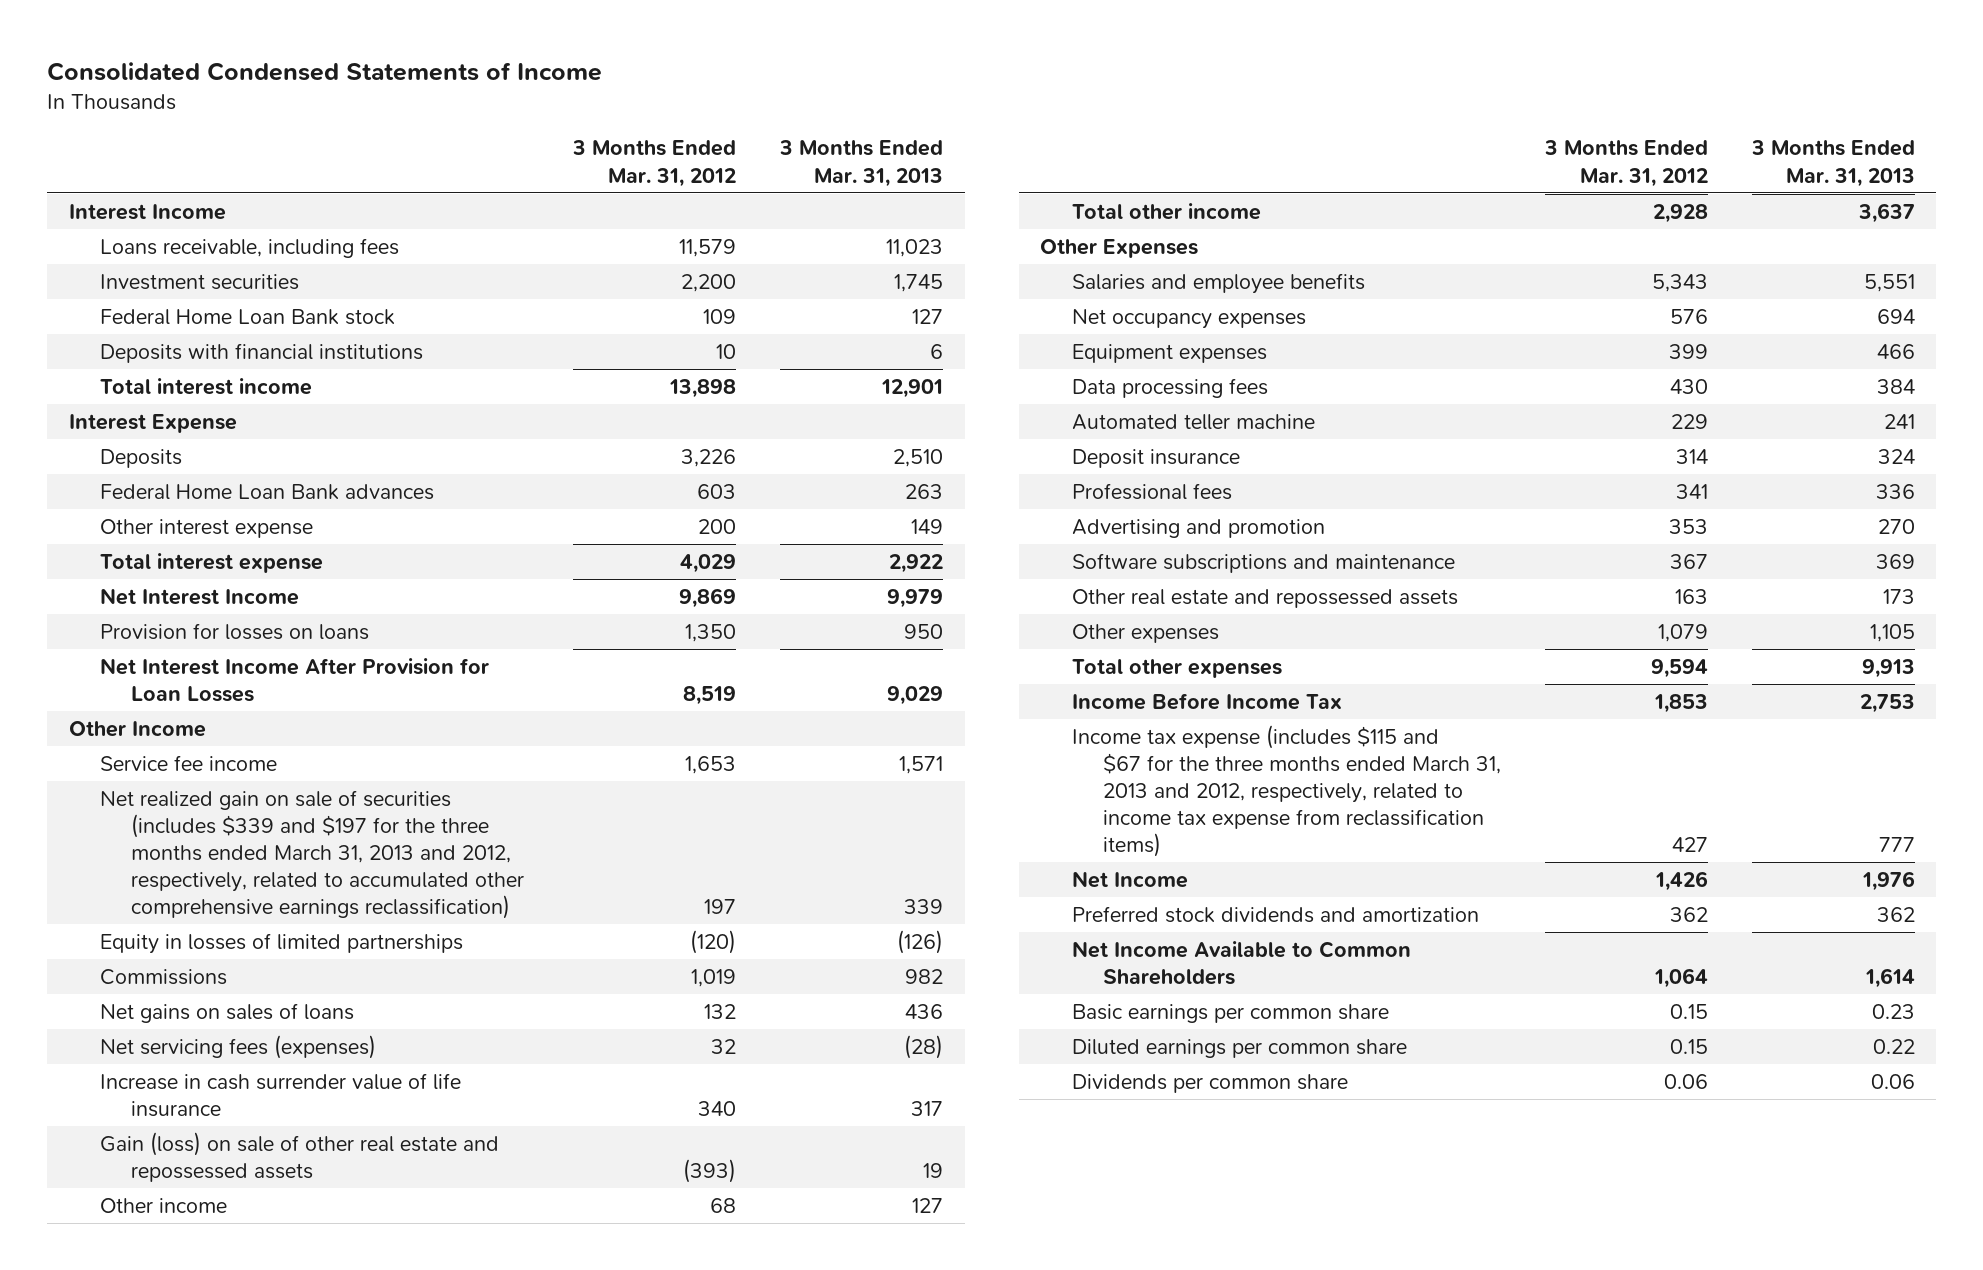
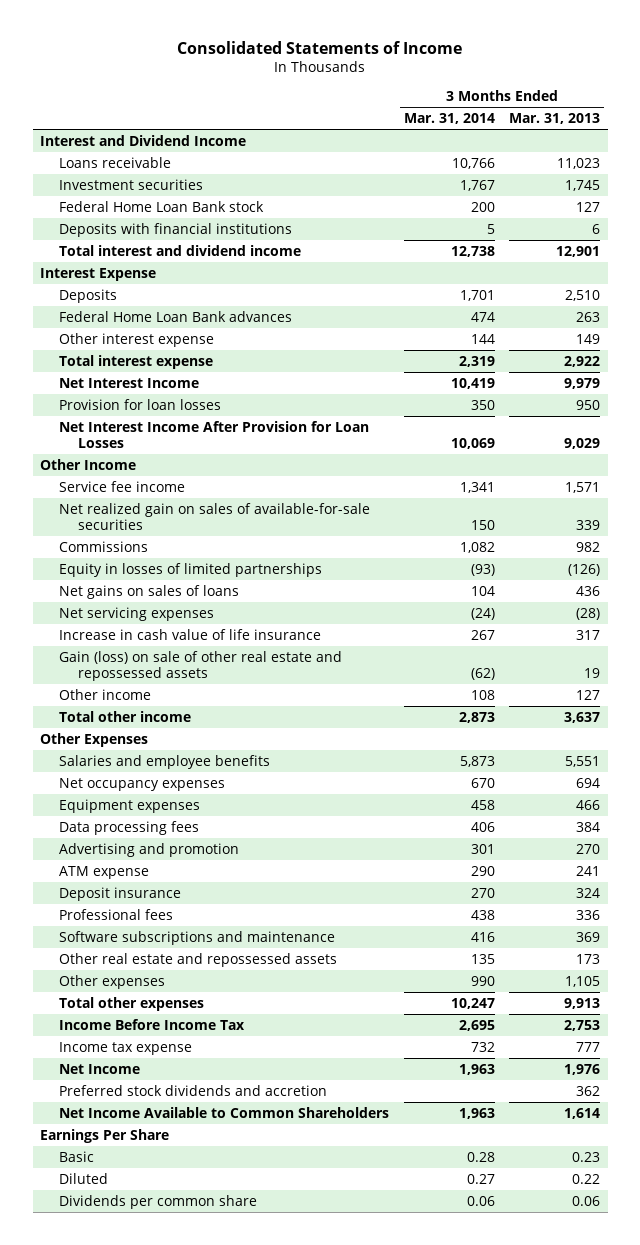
[46,62,602,82] Consolidated Condensed Statements of Income -> [177,40,463,54] Consolidated Statements of Income
[571,140,736,187] 3 Months Ended Mar. 31, 2012 -> none
none -> [403,113,495,125] Mar. 31, 2014
[68,203,226,220] Interest Income -> [39,134,246,146] Interest and Dividend Income
[99,237,399,258] Loans receivable, including fees -> [59,156,172,168] Loans receivable
[99,377,312,395] Total interest income -> [59,244,302,256] Total interest and dividend income
[99,622,369,640] Provision for losses on loans -> [59,398,222,410] Provision for loan losses
[99,789,524,920] Net realized gain on sale of securities (includes $339 and $197 for the three months ended March 31, 2013 and 2012, respectively, related to accumulated other comprehensive earnings reclassification) -> [59,502,371,530] Net realized gain on sales of available-for-sale securities
[99,932,463,954] Equity in losses of limited partnerships -> [59,562,323,577] Equity in losses of limited partnerships
[99,1034,376,1059] Net servicing fees (expenses) -> [59,606,215,621] Net servicing expenses
[99,1072,461,1117] Increase in cash surrender value of life insurance -> [59,628,322,640] Increase in cash value of life insurance
[1071,518,1325,538] Advertising and promotion -> [59,842,240,857] Advertising and promotion
[1071,413,1315,430] Automated teller machine -> [59,865,150,879] ATM expense
[1071,724,1501,858] Income tax expense (includes $115 and $67 for the three months ended March 31, 2013 and 2012, respectively, related to income tax expense from reclassification items) -> [59,1041,193,1055] Income tax expense
[1071,905,1479,923] Preferred stock dividends and amortization -> [59,1084,328,1096] Preferred stock dividends and accretion
none -> [39,1128,169,1143] Earnings Per Share
[1071,1003,1389,1023] Basic earnings per common share -> [59,1150,95,1162] Basic
[1071,1038,1407,1058] Diluted earnings per common share -> [59,1172,109,1184] Diluted

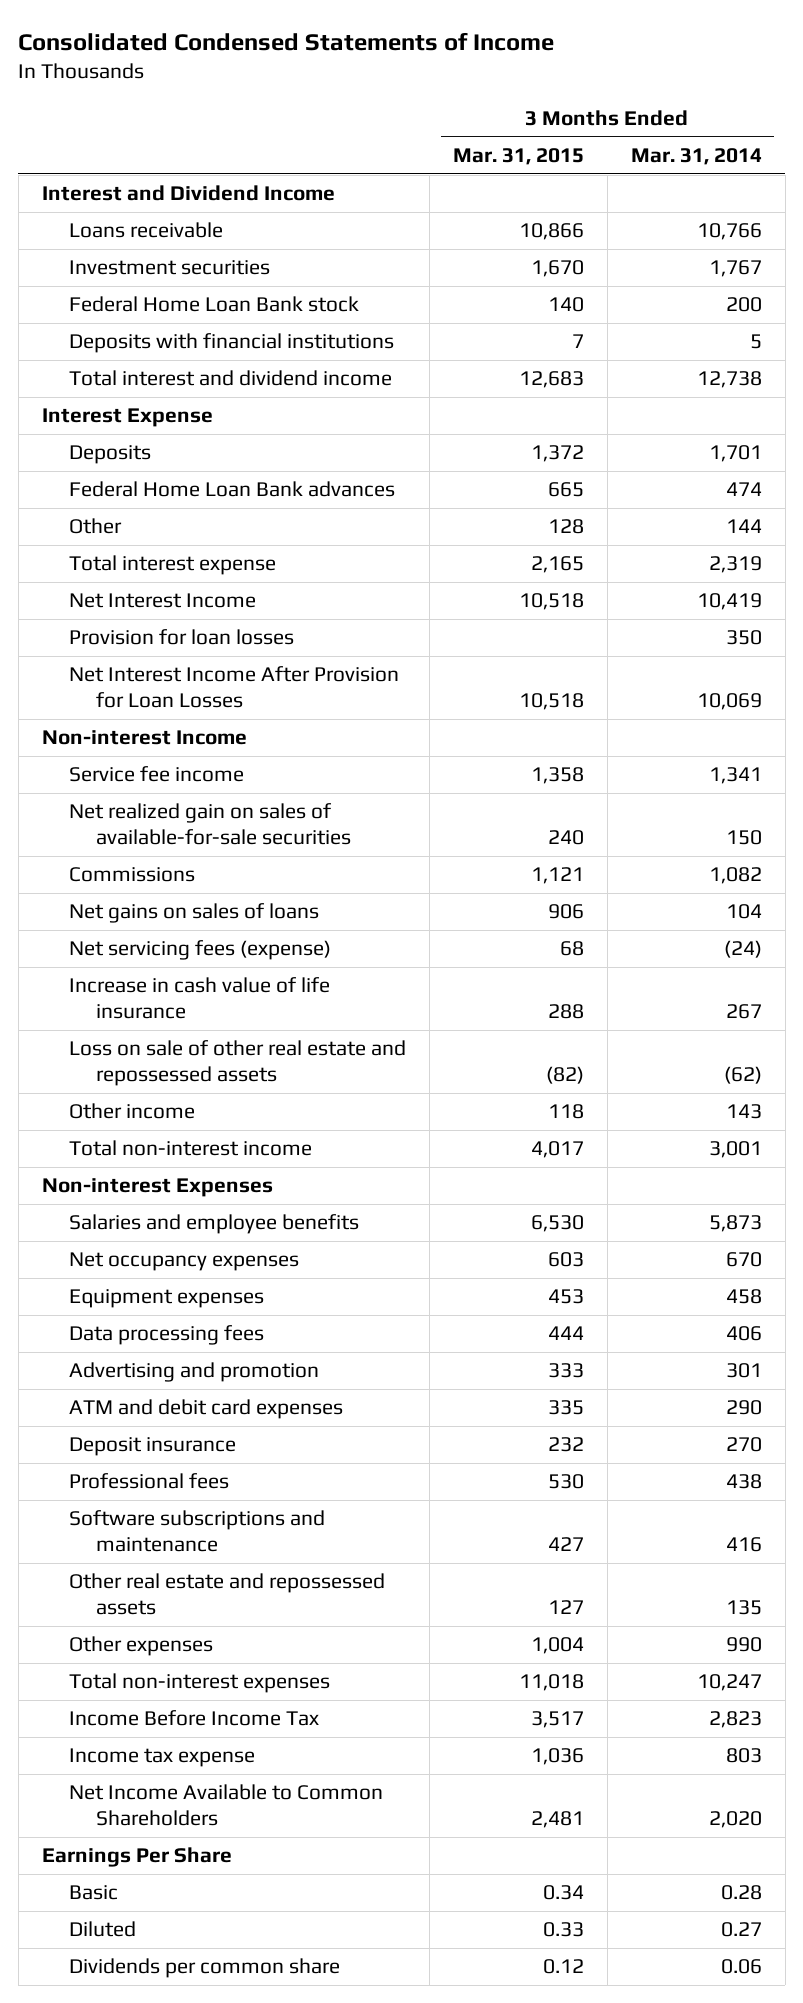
[177,40,463,54] Consolidated Statements of Income -> [18,32,555,52] Consolidated Condensed Statements of Income
[509,113,601,125] Mar. 31, 2013 -> none
none -> [452,147,584,165] Mar. 31, 2015
[59,332,215,347] Other interest expense -> [68,518,122,535] Other
[39,458,136,470] Other Income -> [41,730,247,746] Non-interest Income
[59,562,323,577] Equity in losses of limited partnerships -> none
[59,606,215,621] Net servicing expenses -> [68,940,331,961] Net servicing fees (expense)
[59,650,343,681] Gain (loss) on sale of other real estate and repossessed assets -> [68,1040,406,1086] Loss on sale of other real estate and repossessed assets
[470,689,495,700] 108 -> [725,1104,762,1120] 143
[59,710,192,722] Total other income -> [68,1140,312,1157] Total non-interest income
[458,711,495,723] 2,873 -> [708,1141,762,1159] 3,001
[39,732,148,747] Other Expenses -> [41,1178,273,1198] Non-interest Expenses
[59,865,150,879] ATM expense -> [68,1399,343,1420] ATM and debit card expenses
[59,1063,141,1074] Net Income -> none
[59,1084,328,1096] Preferred stock dividends and accretion -> none
[59,996,205,1011] Total other expenses -> [68,1673,330,1694] Total non-interest expenses
[458,1019,495,1031] 2,695 -> [708,1711,762,1729] 2,823
[470,1041,495,1052] 732 -> [725,1748,762,1764] 803
[458,1107,495,1119] 1,963 -> [708,1810,762,1828] 2,020

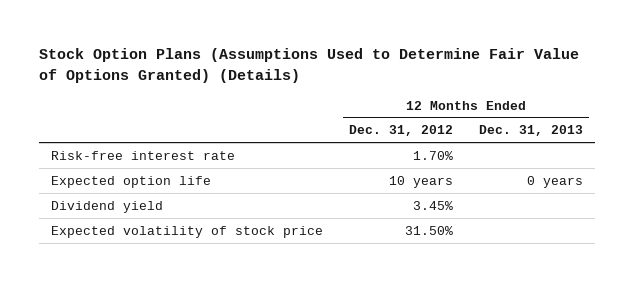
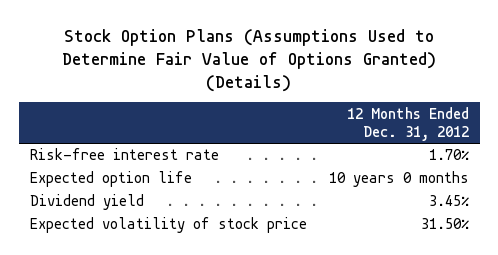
[478,125,583,137] Dec. 31, 2013 -> none
[388,175,453,188] 10 years -> [328,171,469,188] 10 years 0 months

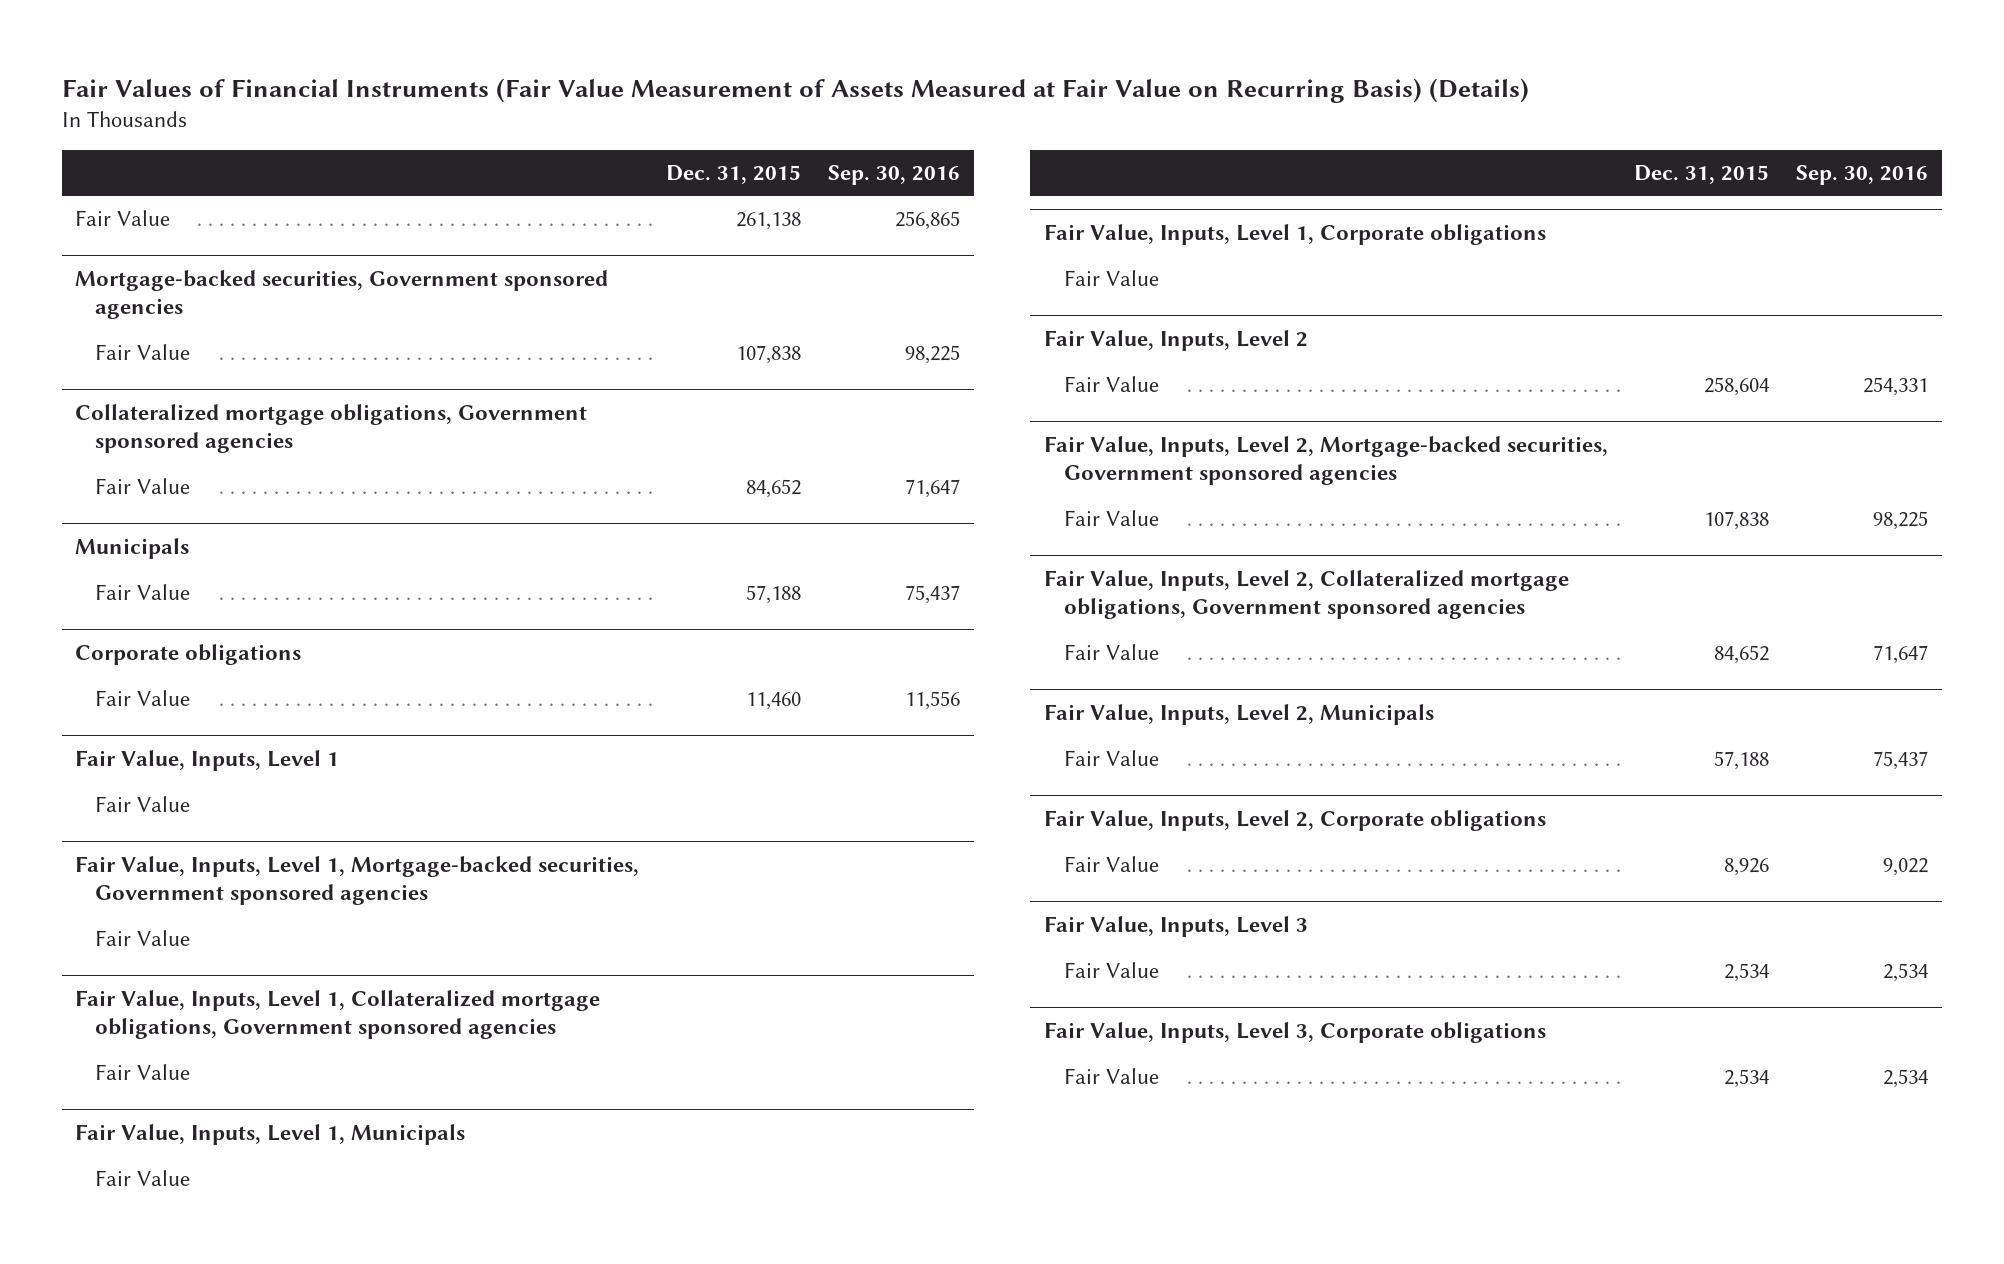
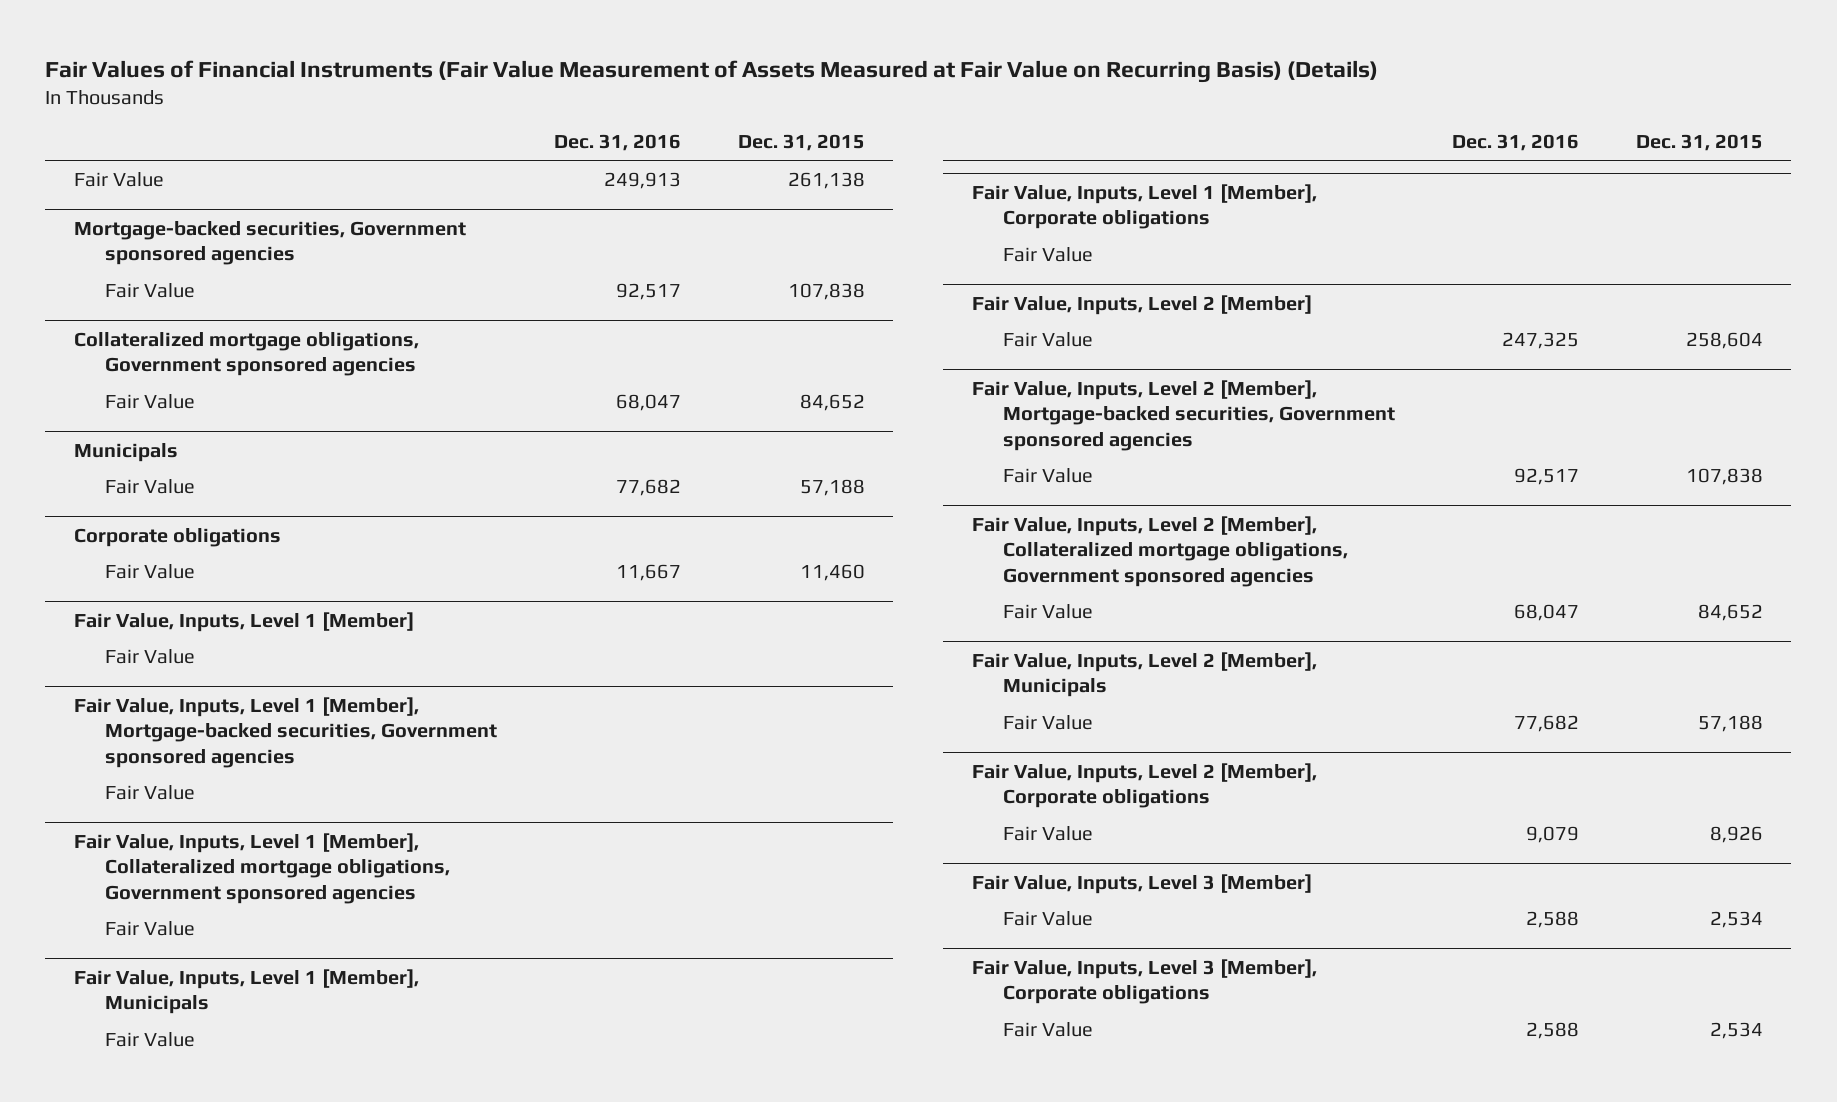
[828,165,961,186] Sep. 30, 2016 -> none
none -> [554,134,682,152] Dec. 31, 2016
[75,750,340,772] Fair Value, Inputs, Level 1 -> [73,611,414,632] Fair Value, Inputs, Level 1 [Member]
[75,856,640,906] Fair Value, Inputs, Level 1, Mortgage-backed securities, Government sponsored agencies -> [73,696,498,768] Fair Value, Inputs, Level 1 [Member], Mortgage-backed securities, Government sponsored agencies
[75,990,601,1040] Fair Value, Inputs, Level 1, Collateralized mortgage obligations, Government sponsored agencies -> [73,832,451,904] Fair Value, Inputs, Level 1 [Member], Collateralized mortgage obligations, Government sponsored agencies
[75,1124,466,1146] Fair Value, Inputs, Level 1, Municipals -> [73,968,419,1015] Fair Value, Inputs, Level 1 [Member], Municipals
[1043,224,1546,246] Fair Value, Inputs, Level 1, Corporate obligations -> [971,183,1317,230] Fair Value, Inputs, Level 1 [Member], Corporate obligations
[1043,330,1308,352] Fair Value, Inputs, Level 2 -> [971,294,1312,315] Fair Value, Inputs, Level 2 [Member]
[1043,436,1608,486] Fair Value, Inputs, Level 2, Mortgage-backed securities, Government sponsored agencies -> [971,379,1396,451] Fair Value, Inputs, Level 2 [Member], Mortgage-backed securities, Government sponsored agencies
[1043,570,1569,620] Fair Value, Inputs, Level 2, Collateralized mortgage obligations, Government sponsored agencies -> [971,515,1349,587] Fair Value, Inputs, Level 2 [Member], Collateralized mortgage obligations, Government sponsored agencies
[1043,704,1434,726] Fair Value, Inputs, Level 2, Municipals -> [971,651,1317,698] Fair Value, Inputs, Level 2 [Member], Municipals
[1043,810,1546,832] Fair Value, Inputs, Level 2, Corporate obligations -> [971,762,1317,809] Fair Value, Inputs, Level 2 [Member], Corporate obligations
[1043,916,1308,938] Fair Value, Inputs, Level 3 -> [971,873,1312,894] Fair Value, Inputs, Level 3 [Member]
[1043,1022,1546,1044] Fair Value, Inputs, Level 3, Corporate obligations -> [971,958,1317,1005] Fair Value, Inputs, Level 3 [Member], Corporate obligations

